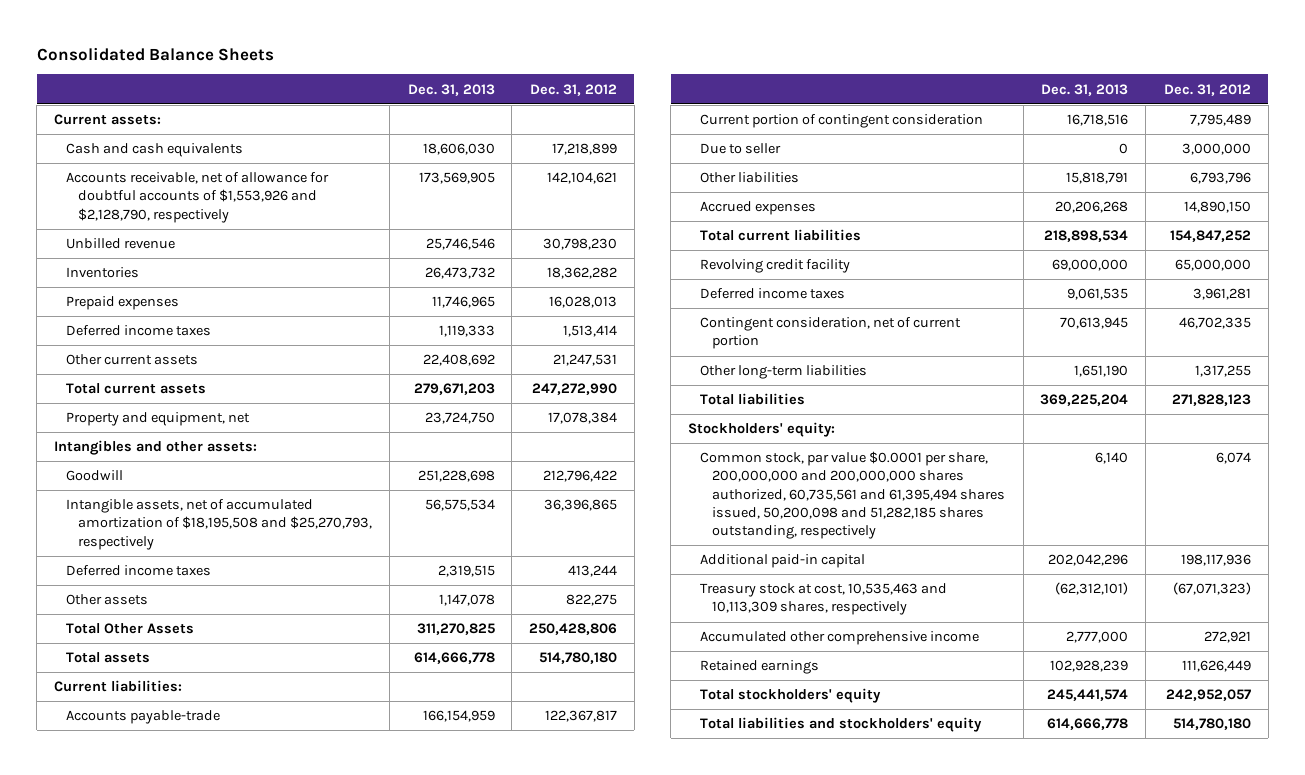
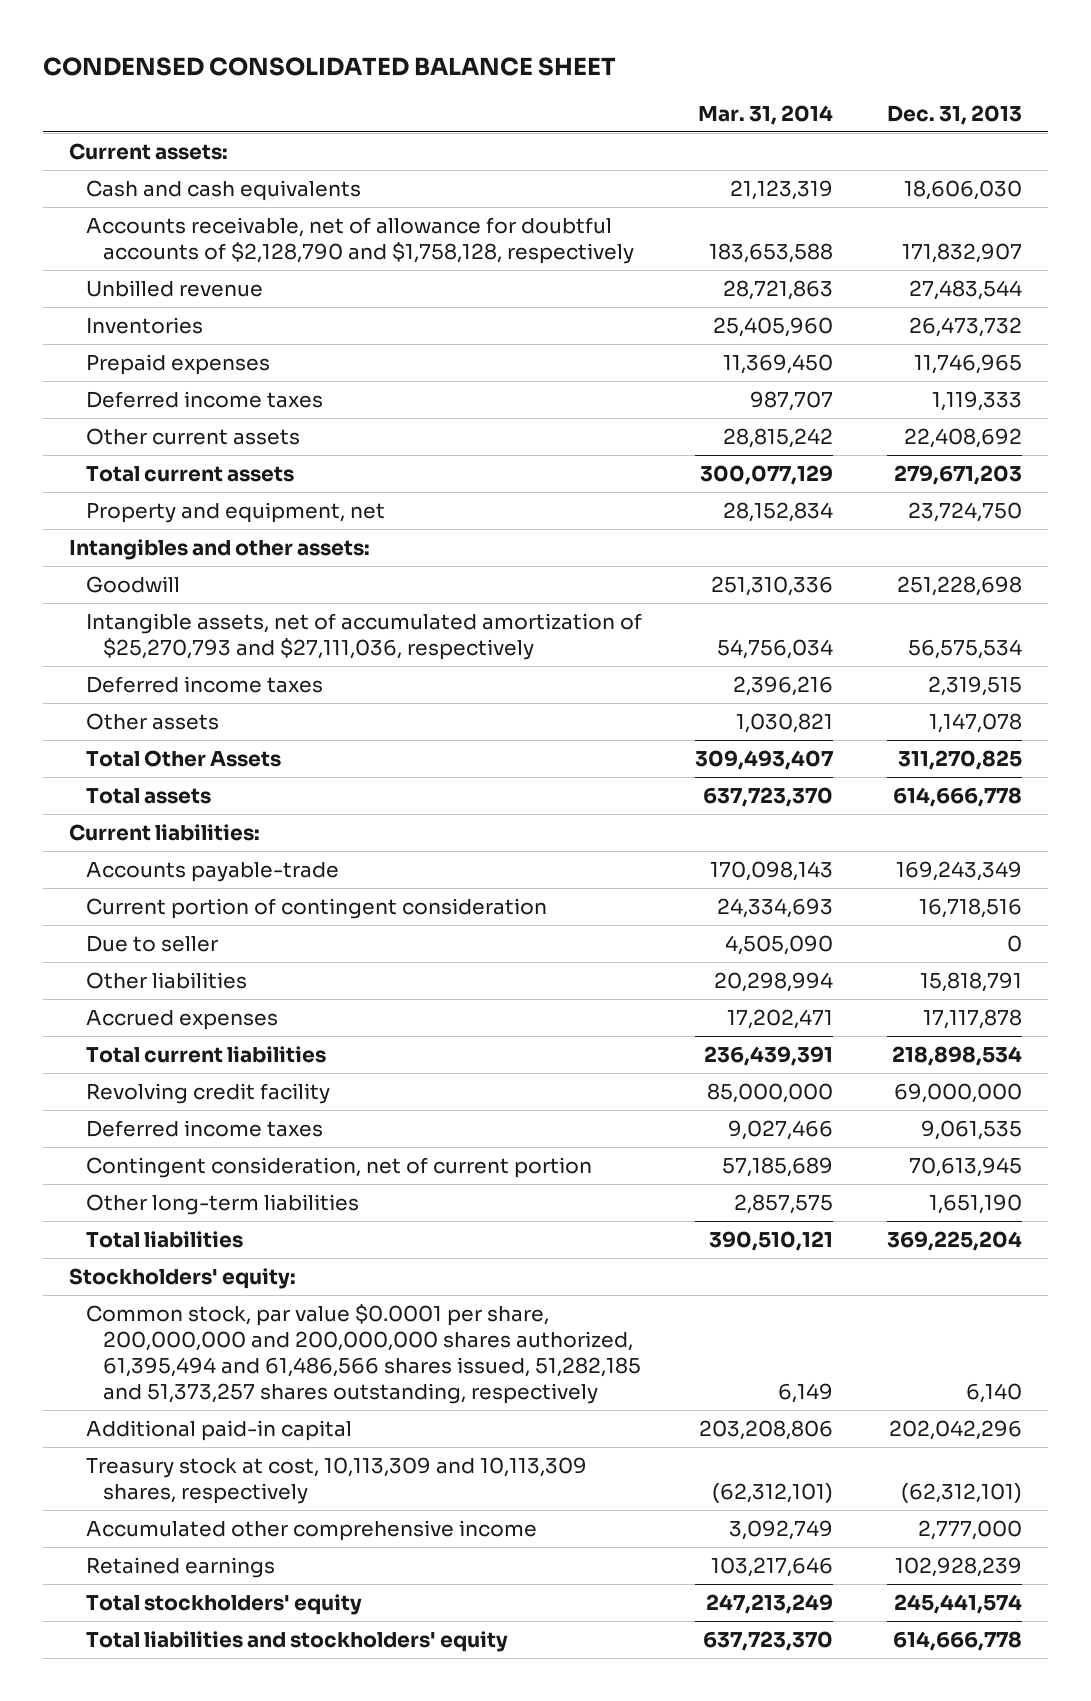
[36,46,274,61] Consolidated Balance Sheets -> [42,56,616,76] CONDENSED CONSOLIDATED BALANCE SHEET
[530,83,618,96] Dec. 31, 2012 -> none
none -> [698,104,834,125] Mar. 31, 2014
[66,172,330,223] Accounts receivable, net of allowance for doubtful accounts of $1,553,926 and $2,128,790, respectively -> [86,216,634,264] Accounts receivable, net of allowance for doubtful accounts of $2,128,790 and $1,758,128, respectively
[418,172,495,185] 173,569,905 -> [901,242,1022,263] 171,832,907
[425,238,495,251] 25,746,546 -> [908,279,1022,300] 27,483,544
[66,499,373,550] Intangible assets, net of accumulated amortization of $18,195,508 and $25,270,793, respectively -> [86,612,643,660] Intangible assets, net of accumulated amortization of $25,270,793 and $27,111,036, respectively
[422,710,495,723] 166,154,959 -> [895,860,1022,881] 169,243,349
[1055,201,1129,214] 20,206,268 -> [922,1008,1022,1029] 17,117,878
[700,451,1006,540] Common stock, par value $0.0001 per share, 200,000,000 and 200,000,000 shares authorized, 60,735,561 and 61,395,494 shares issued, 50,200,098 and 51,282,185 shares outstanding, respectively -> [86,1303,641,1405] Common stock, par value $0.0001 per share, 200,000,000 and 200,000,000 shares authorized, 61,395,494 and 61,486,566 shares issued, 51,282,185 and 51,373,257 shares outstanding, respectively
[700,583,948,616] Treasury stock at cost, 10,535,463 and 10,113,309 shares, respectively -> [86,1456,588,1504] Treasury stock at cost, 10,113,309 and 10,113,309 shares, respectively

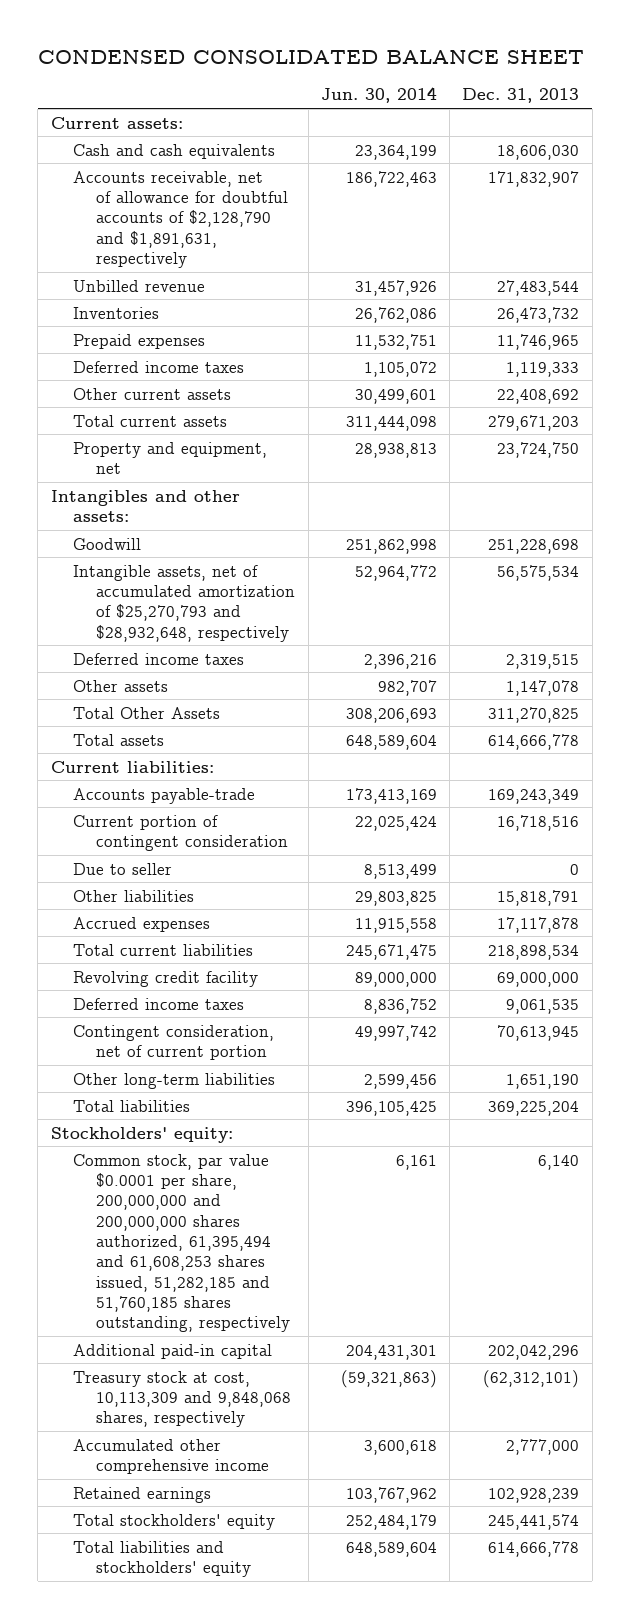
[698,104,834,125] Mar. 31, 2014 -> none
none -> [320,87,437,104] Jun. 30, 2014
[86,216,634,264] Accounts receivable, net of allowance for doubtful accounts of $2,128,790 and $1,758,128, respectively -> [73,170,289,268] Accounts receivable, net of allowance for doubtful accounts of $2,128,790 and $1,891,631, respectively
[86,612,643,660] Intangible assets, net of accumulated amortization of $25,270,793 and $27,111,036, respectively -> [73,564,296,642] Intangible assets, net of accumulated amortization of $25,270,793 and $28,932,648, respectively
[86,1303,641,1405] Common stock, par value $0.0001 per share, 200,000,000 and 200,000,000 shares authorized, 61,395,494 and 61,486,566 shares issued, 51,282,185 and 51,373,257 shares outstanding, respectively -> [73,1153,291,1333] Common stock, par value $0.0001 per share, 200,000,000 and 200,000,000 shares authorized, 61,395,494 and 61,608,253 shares issued, 51,282,185 and 51,760,185 shares outstanding, respectively
[86,1456,588,1504] Treasury stock at cost, 10,113,309 and 10,113,309 shares, respectively -> [73,1370,292,1428] Treasury stock at cost, 10,113,309 and 9,848,068 shares, respectively

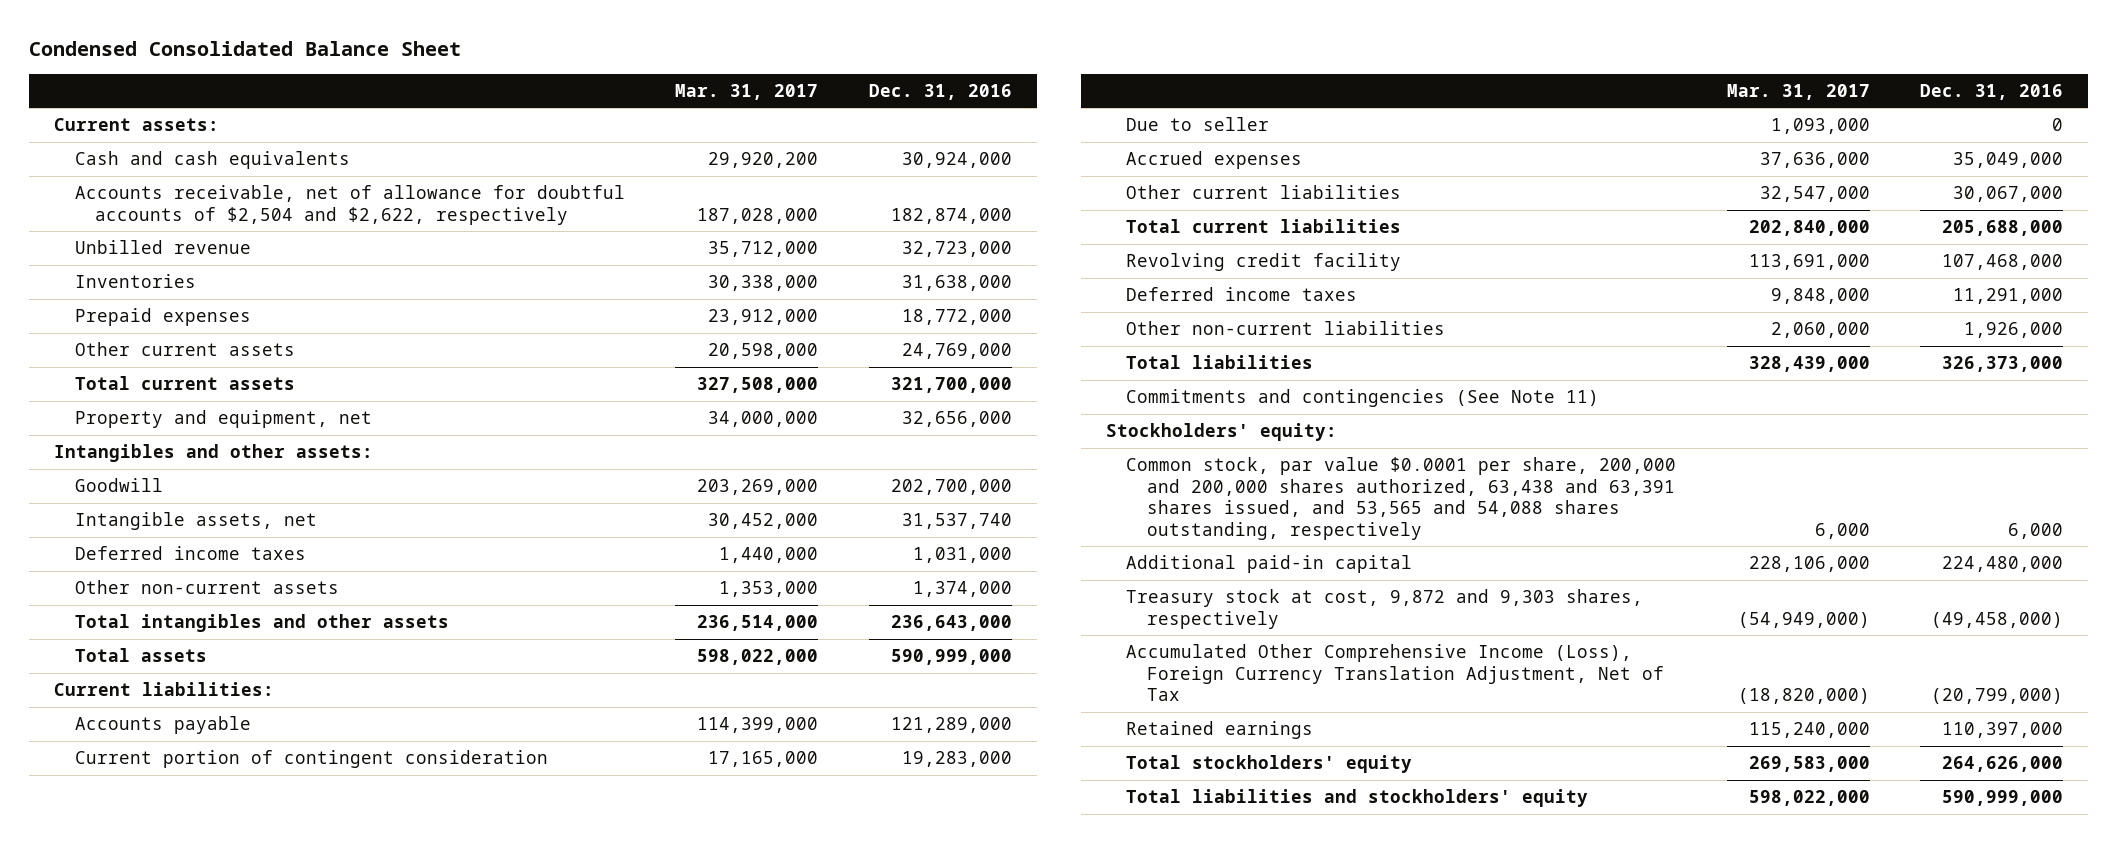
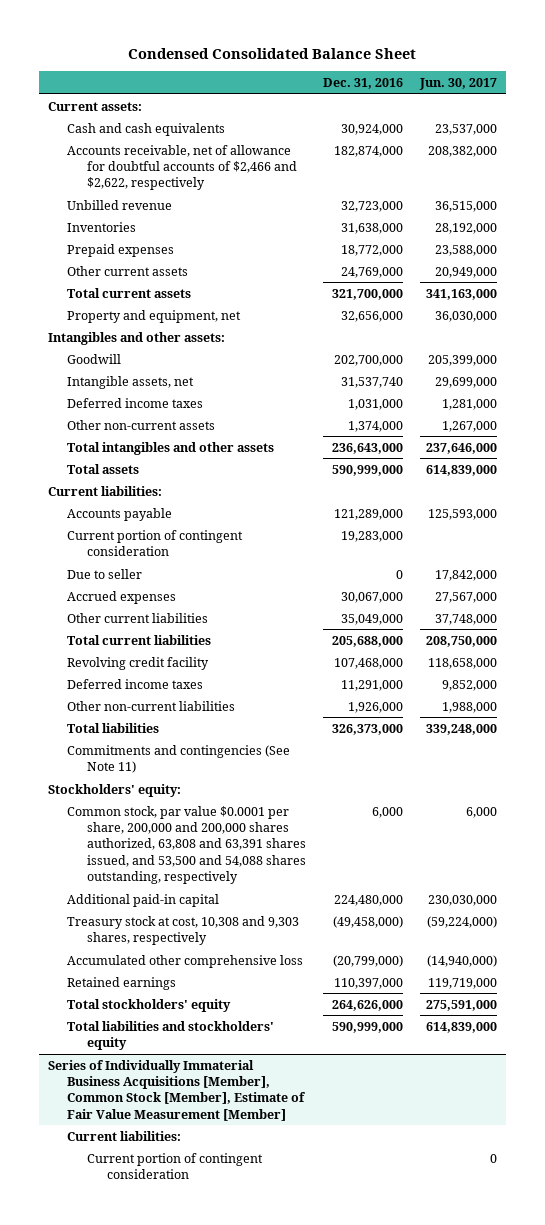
[675,83,819,100] Mar. 31, 2017 -> none
none -> [419,78,498,91] Jun. 30, 2017
[74,185,625,225] Accounts receivable, net of allowance for doubtful accounts of $2,504 and $2,622, respectively -> [67,144,298,191] Accounts receivable, net of allowance for doubtful accounts of $2,466 and $2,622, respectively
[1953,152,2064,169] 35,049,000 -> [341,591,404,603] 30,067,000
[1953,186,2064,203] 30,067,000 -> [341,613,404,625] 35,049,000
[1126,457,1677,540] Common stock, par value $0.0001 per share, 200,000 and 200,000 shares authorized, 63,438 and 63,391 shares issued, and 53,565 and 54,088 shares outstanding, respectively -> [67,805,307,885] Common stock, par value $0.0001 per share, 200,000 and 200,000 shares authorized, 63,808 and 63,391 shares issued, and 53,500 and 54,088 shares outstanding, respectively
[1126,589,1644,629] Treasury stock at cost, 9,872 and 9,303 shares, respectively -> [67,915,300,946] Treasury stock at cost, 10,308 and 9,303 shares, respectively
[1126,644,1664,702] Accumulated Other Comprehensive Income (Loss), Foreign Currency Translation Adjustment, Net of Tax -> [67,954,304,968] Accumulated other comprehensive loss
none -> [47,1059,307,1121] Series of Individually Immaterial Business Acquisitions [Member], Common Stock [Member], Estimate of Fair Value Measurement [Member]
none -> [67,1130,182,1141] Current liabilities:
none -> [87,1152,264,1180] Current portion of contingent consideration

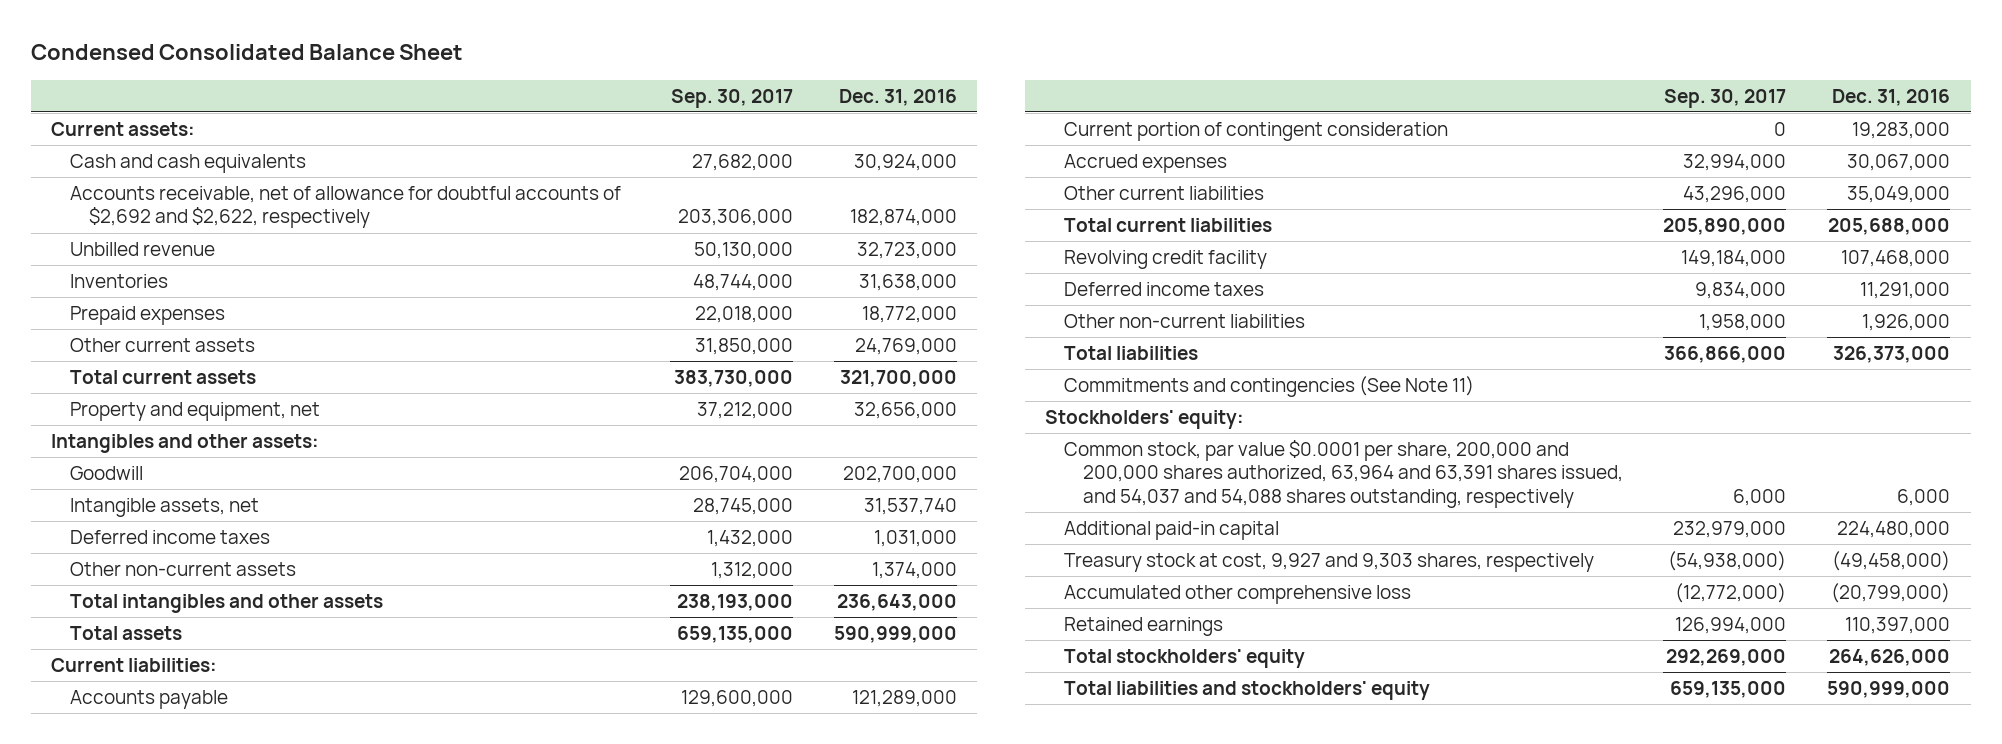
[419,78,498,91] Jun. 30, 2017 -> none
none -> [670,88,793,108] Sep. 30, 2017
[67,144,298,191] Accounts receivable, net of allowance for doubtful accounts of $2,466 and $2,622, respectively -> [70,186,622,229] Accounts receivable, net of allowance for doubtful accounts of $2,692 and $2,622, respectively
[67,568,143,579] Due to seller -> none
[67,805,307,885] Common stock, par value $0.0001 per share, 200,000 and 200,000 shares authorized, 63,808 and 63,391 shares issued, and 53,500 and 54,088 shares outstanding, respectively -> [1063,440,1623,508] Common stock, par value $0.0001 per share, 200,000 and 200,000 shares authorized, 63,964 and 63,391 shares issued, and 54,037 and 54,088 shares outstanding, respectively
[67,915,300,946] Treasury stock at cost, 10,308 and 9,303 shares, respectively -> [1063,553,1594,573] Treasury stock at cost, 9,927 and 9,303 shares, respectively
[47,1059,307,1121] Series of Individually Immaterial Business Acquisitions [Member], Common Stock [Member], Estimate of Fair Value Measurement [Member] -> none
[67,1130,182,1141] Current liabilities: -> none
[87,1152,264,1180] Current portion of contingent consideration -> none

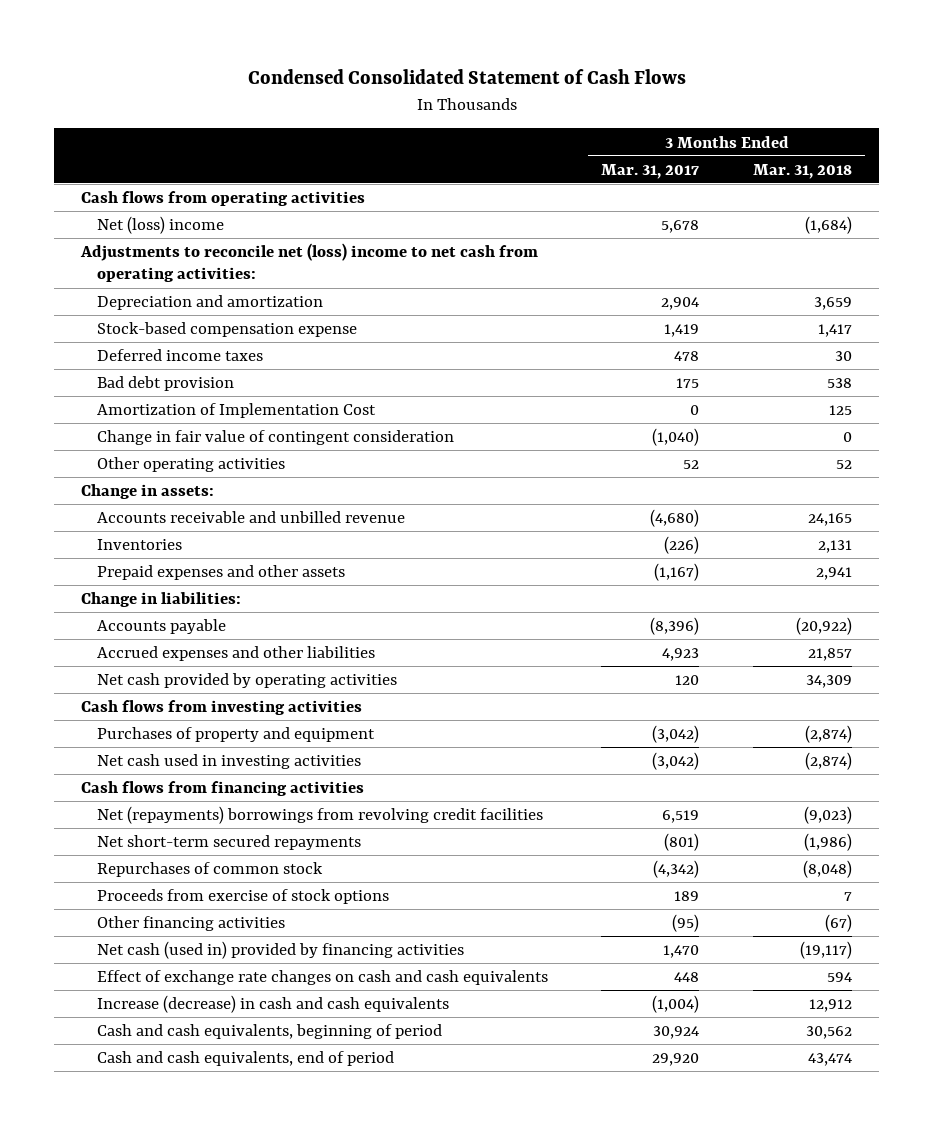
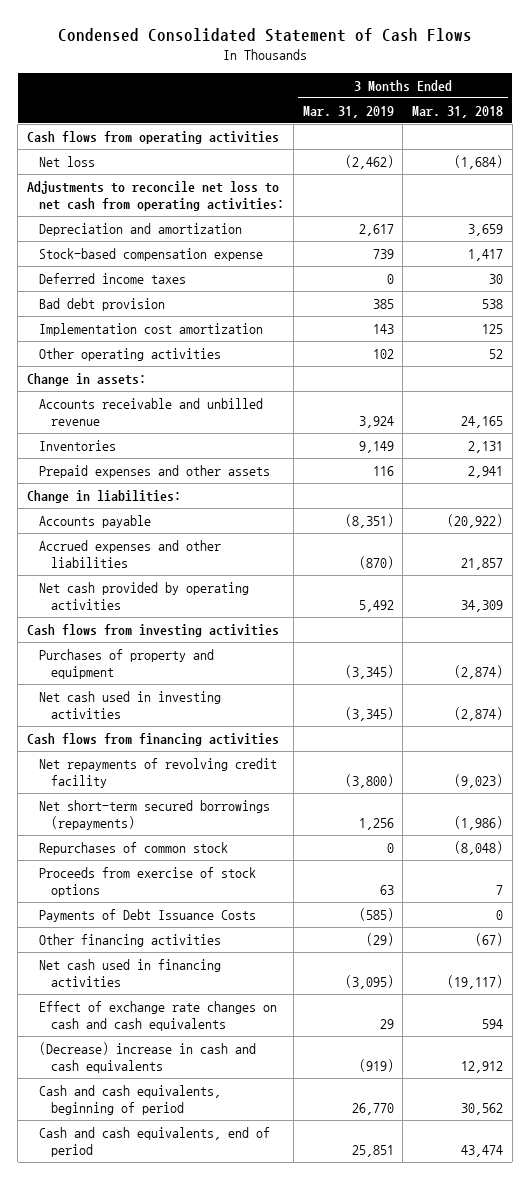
[601,163,700,179] Mar. 31, 2017 -> none
none -> [302,105,394,118] Mar. 31, 2019
[96,216,224,235] Net (loss) income -> [38,155,95,167] Net loss
[80,243,539,283] Adjustments to reconcile net (loss) income to net cash from operating activities: -> [26,180,284,212] Adjustments to reconcile net loss to net cash from operating activities:
[96,430,454,446] Change in fair value of contingent consideration -> none
[96,403,376,419] Amortization of Implementation Cost -> [38,322,263,336] Implementation cost amortization
[96,806,543,825] Net (repayments) borrowings from revolving credit facilities -> [38,757,277,789] Net repayments of revolving credit facility
[96,835,361,851] Net short-term secured repayments -> [38,799,270,831] Net short-term secured borrowings (repayments)
none -> [38,908,256,922] Payments of Debt Issuance Costs
[96,941,464,960] Net cash (used in) provided by financing activities -> [38,958,221,988] Net cash used in financing activities
[96,995,449,1014] Increase (decrease) in cash and cash equivalents -> [38,1041,256,1074] (Decrease) increase in cash and cash equivalents

